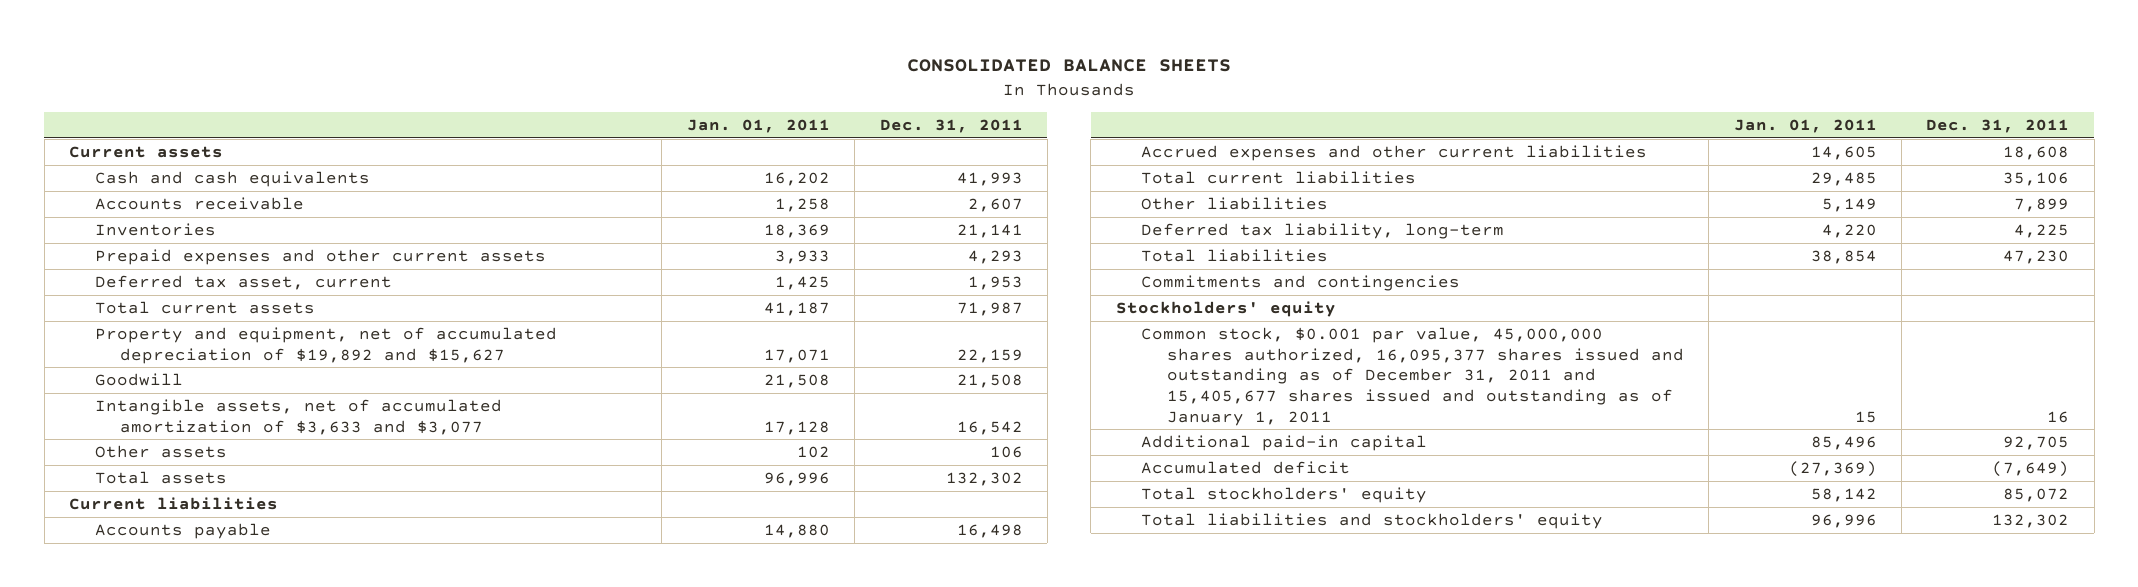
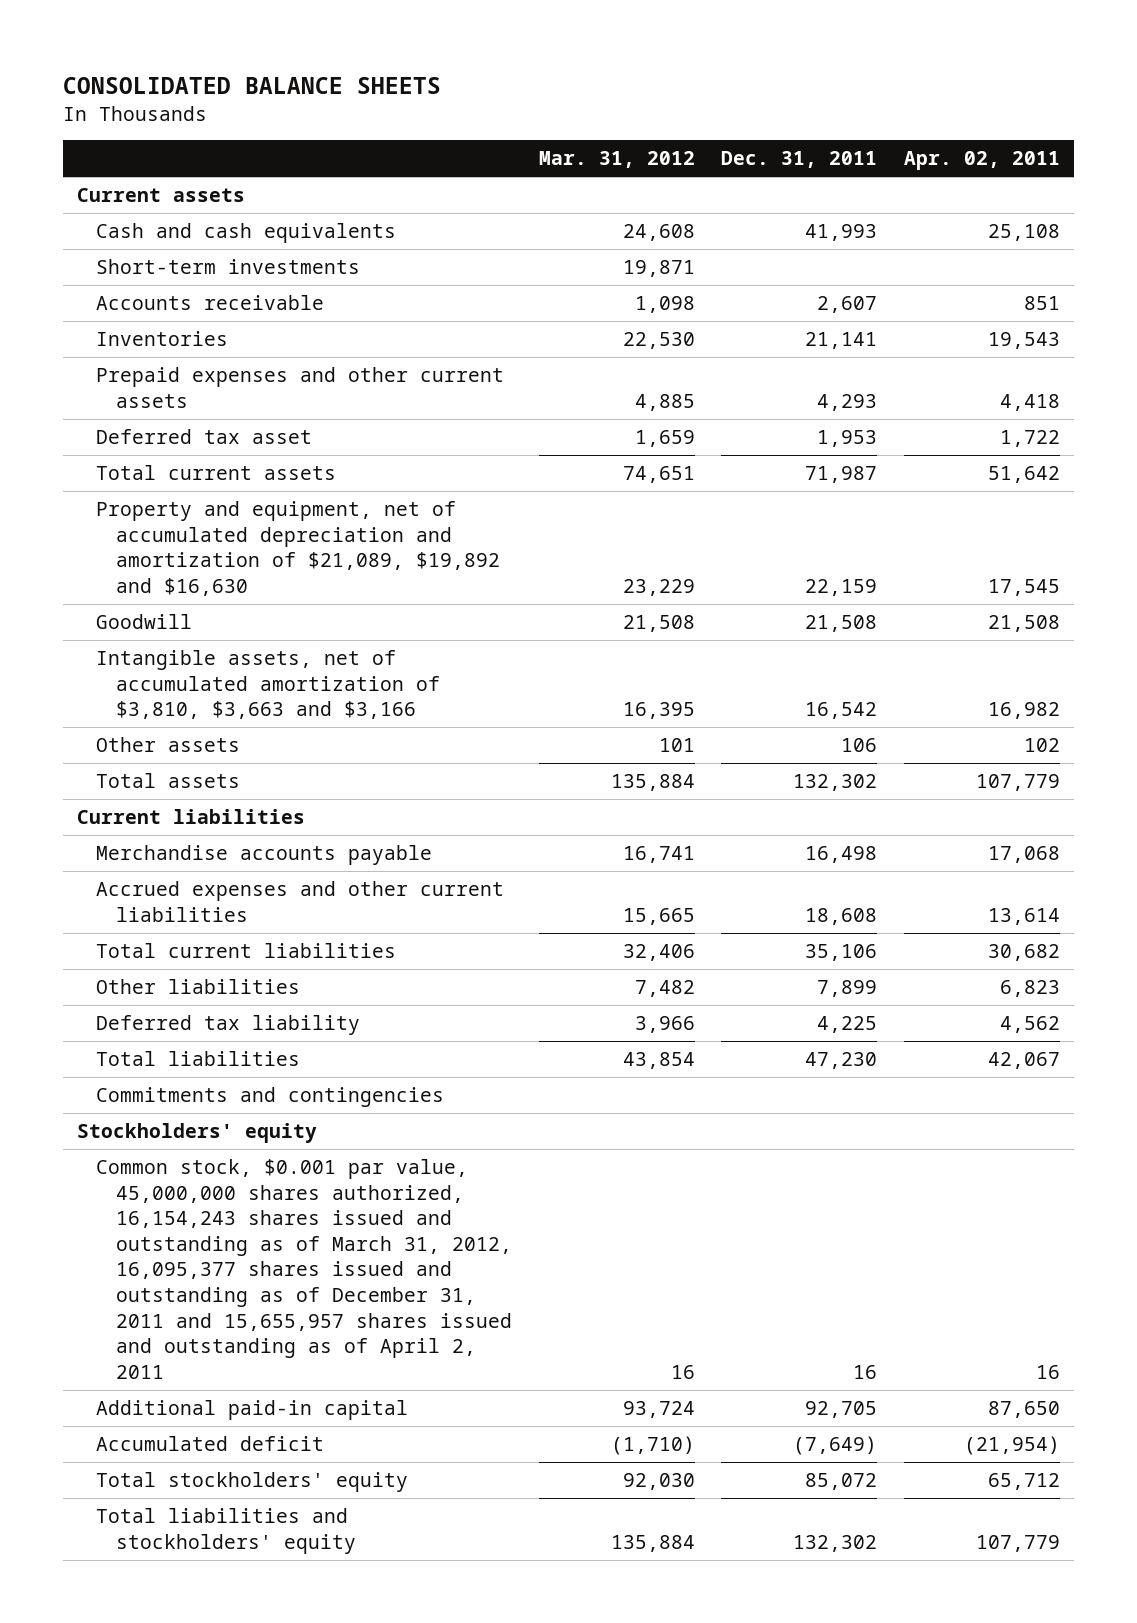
[686,119,830,134] Jan. 01, 2011 -> none
none -> [538,151,695,169] Mar. 31, 2012
none -> [904,151,1061,171] Apr. 02, 2011
none -> [96,259,361,275] Short-term investments
[94,274,392,290] Deferred tax asset, current -> [96,429,313,445] Deferred tax asset
[94,326,557,364] Property and equipment, net of accumulated depreciation of $19,892 and $15,627 -> [96,501,500,596] Property and equipment, net of accumulated depreciation and amortization of $21,089, $19,892 and $16,630
[94,398,502,435] Intangible assets, net of accumulated amortization of $3,633 and $3,077 -> [96,650,440,720] Intangible assets, net of accumulated amortization of $3,810, $3,663 and $3,166
[94,522,271,539] Accounts payable -> [96,845,433,866] Merchandise accounts payable
[1141,222,1505,239] Deferred tax liability, long-term -> [96,1015,361,1036] Deferred tax liability
[1141,326,1684,426] Common stock, $0.001 par value, 45,000,000 shares authorized, 16,095,377 shares issued and outstanding as of December 31, 2011 and 15,405,677 shares issued and outstanding as of January 1, 2011 -> [96,1159,512,1379] Common stock, $0.001 par value, 45,000,000 shares authorized, 16,154,243 shares issued and outstanding as of March 31, 2012, 16,095,377 shares issued and outstanding as of December 31, 2011 and 15,655,957 shares issued and outstanding as of April 2, 2011

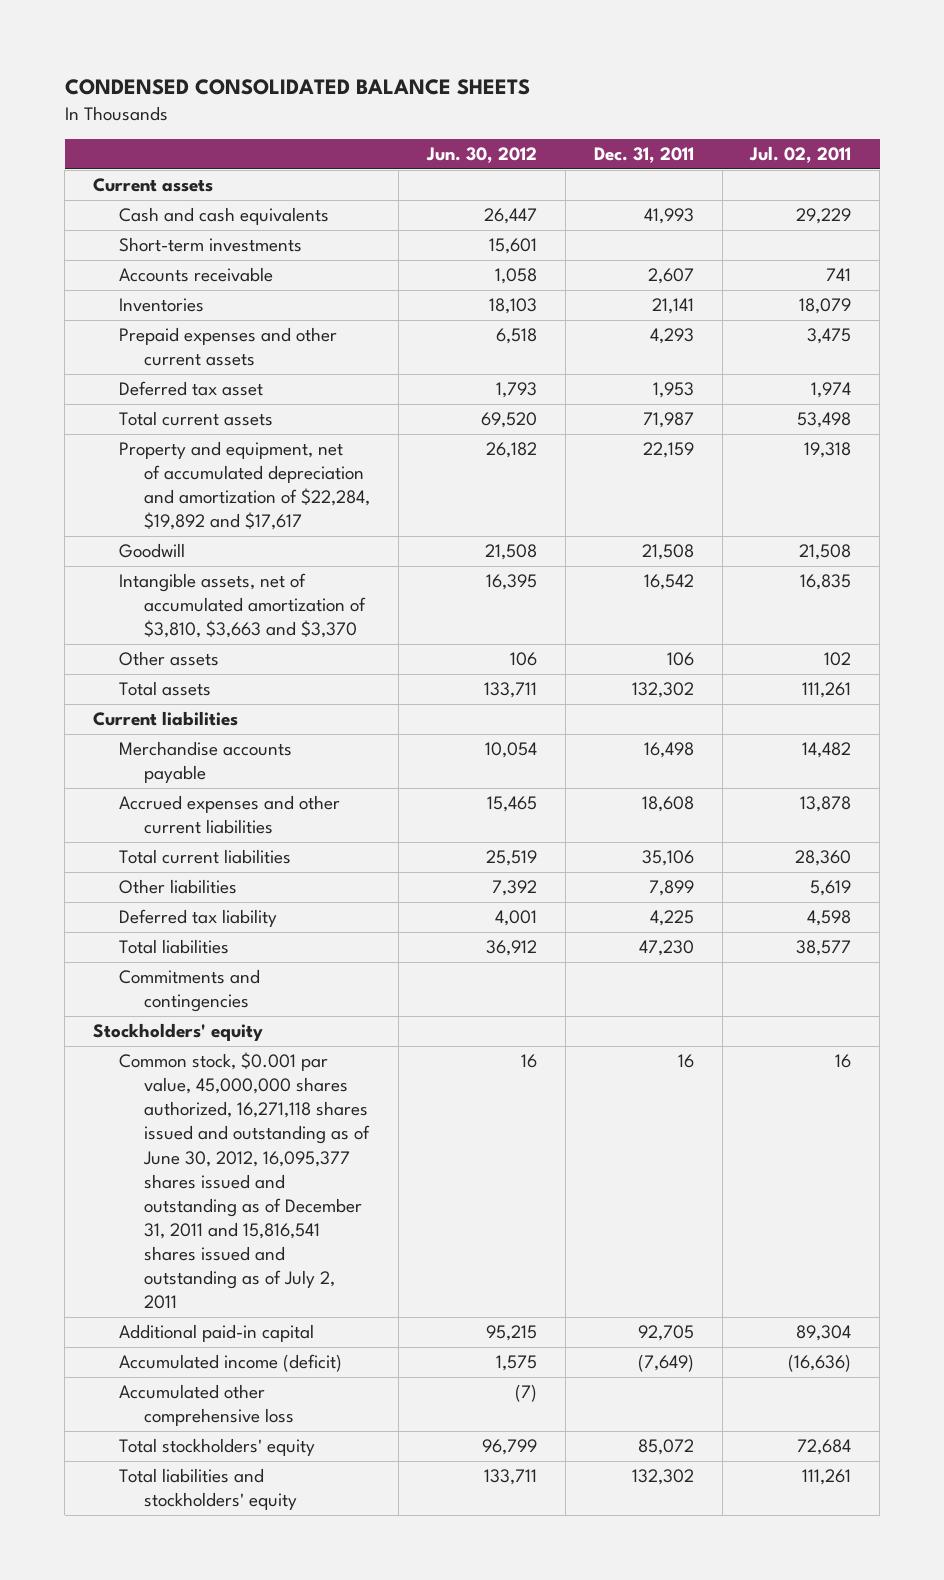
[63,76,442,94] CONSOLIDATED BALANCE SHEETS -> [64,79,530,96] CONDENSED CONSOLIDATED BALANCE SHEETS
[538,151,695,169] Mar. 31, 2012 -> none
[904,151,1061,171] Apr. 02, 2011 -> none
none -> [425,147,537,164] Jun. 30, 2012
none -> [749,146,852,164] Jul. 02, 2011
[96,501,500,596] Property and equipment, net of accumulated depreciation and amortization of $21,089, $19,892 and $16,630 -> [118,441,371,531] Property and equipment, net of accumulated depreciation and amortization of $22,284, $19,892 and $17,617
[96,650,440,720] Intangible assets, net of accumulated amortization of $3,810, $3,663 and $3,166 -> [118,573,367,639] Intangible assets, net of accumulated amortization of $3,810, $3,663 and $3,370
[96,1159,512,1379] Common stock, $0.001 par value, 45,000,000 shares authorized, 16,154,243 shares issued and outstanding as of March 31, 2012, 16,095,377 shares issued and outstanding as of December 31, 2011 and 15,655,957 shares issued and outstanding as of April 2, 2011 -> [118,1052,371,1310] Common stock, $0.001 par value, 45,000,000 shares authorized, 16,271,118 shares issued and outstanding as of June 30, 2012, 16,095,377 shares issued and outstanding as of December 31, 2011 and 15,816,541 shares issued and outstanding as of July 2, 2011
[96,1436,325,1452] Accumulated deficit -> [118,1354,342,1373] Accumulated income (deficit)
none -> [118,1384,295,1427] Accumulated other comprehensive loss

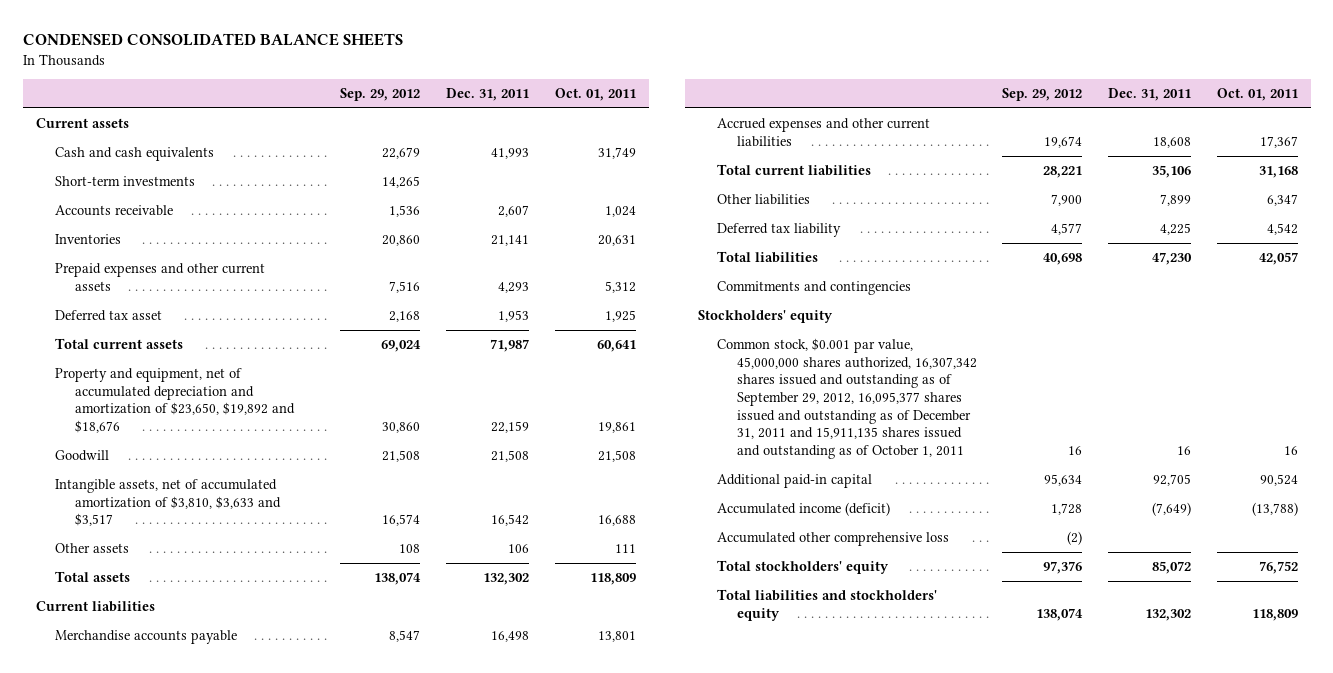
[425,147,537,164] Jun. 30, 2012 -> none
[749,146,852,164] Jul. 02, 2011 -> none
none -> [340,88,421,102] Sep. 29, 2012
none -> [554,88,636,102] Oct. 01, 2011
[118,441,371,531] Property and equipment, net of accumulated depreciation and amortization of $22,284, $19,892 and $17,617 -> [55,368,295,434] Property and equipment, net of accumulated depreciation and amortization of $23,650, $19,892 and $18,676
[118,573,367,639] Intangible assets, net of accumulated amortization of $3,810, $3,663 and $3,370 -> [55,479,281,527] Intangible assets, net of accumulated amortization of $3,810, $3,633 and $3,517
[118,1052,371,1310] Common stock, $0.001 par value, 45,000,000 shares authorized, 16,271,118 shares issued and outstanding as of June 30, 2012, 16,095,377 shares issued and outstanding as of December 31, 2011 and 15,816,541 shares issued and outstanding as of July 2, 2011 -> [717,338,977,460] Common stock, $0.001 par value, 45,000,000 shares authorized, 16,307,342 shares issued and outstanding as of September 29, 2012, 16,095,377 shares issued and outstanding as of December 31, 2011 and 15,911,135 shares issued and outstanding as of October 1, 2011

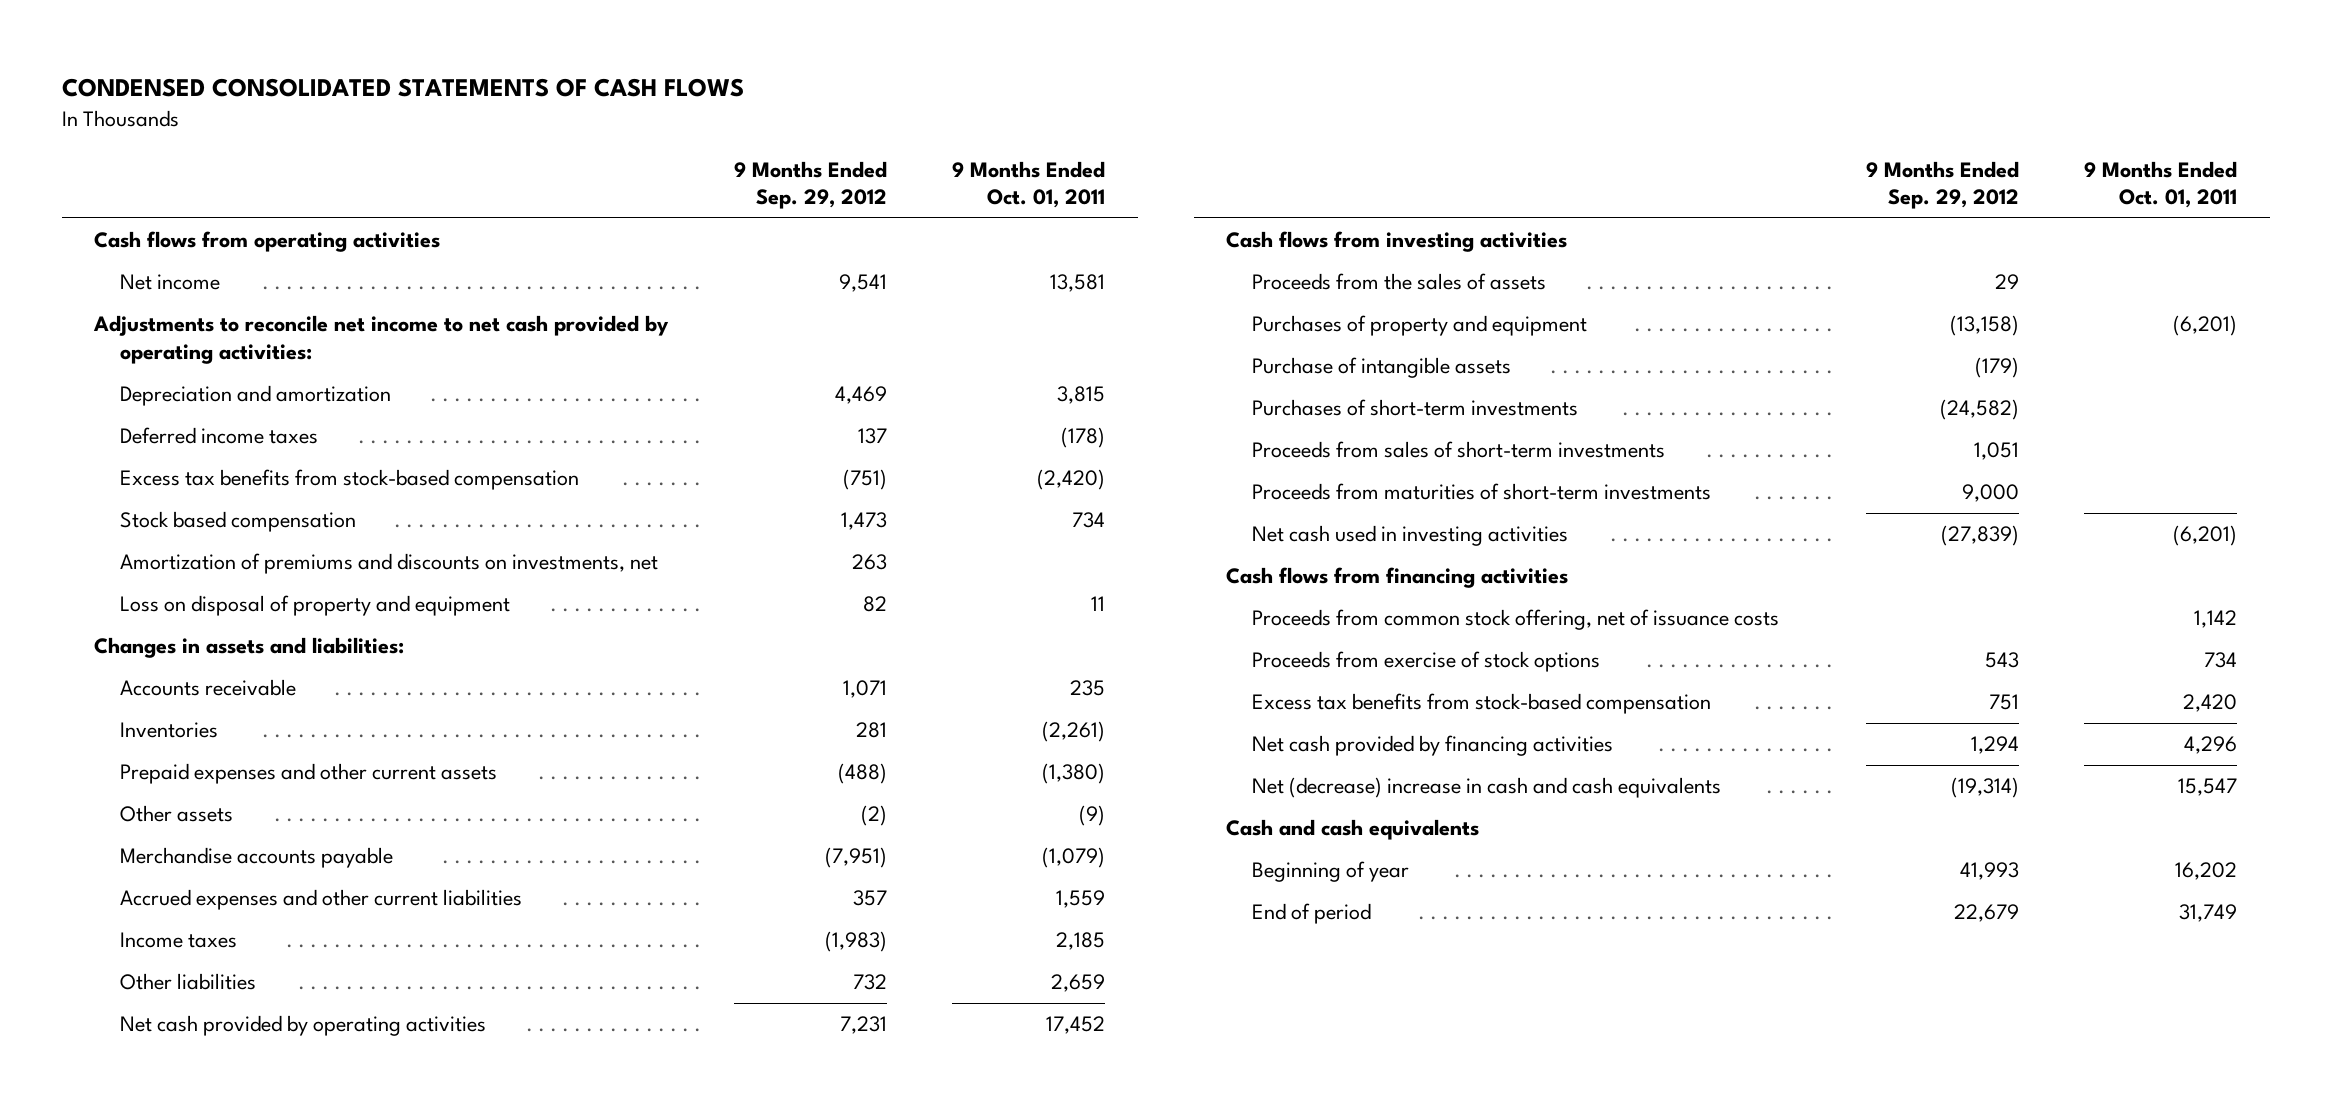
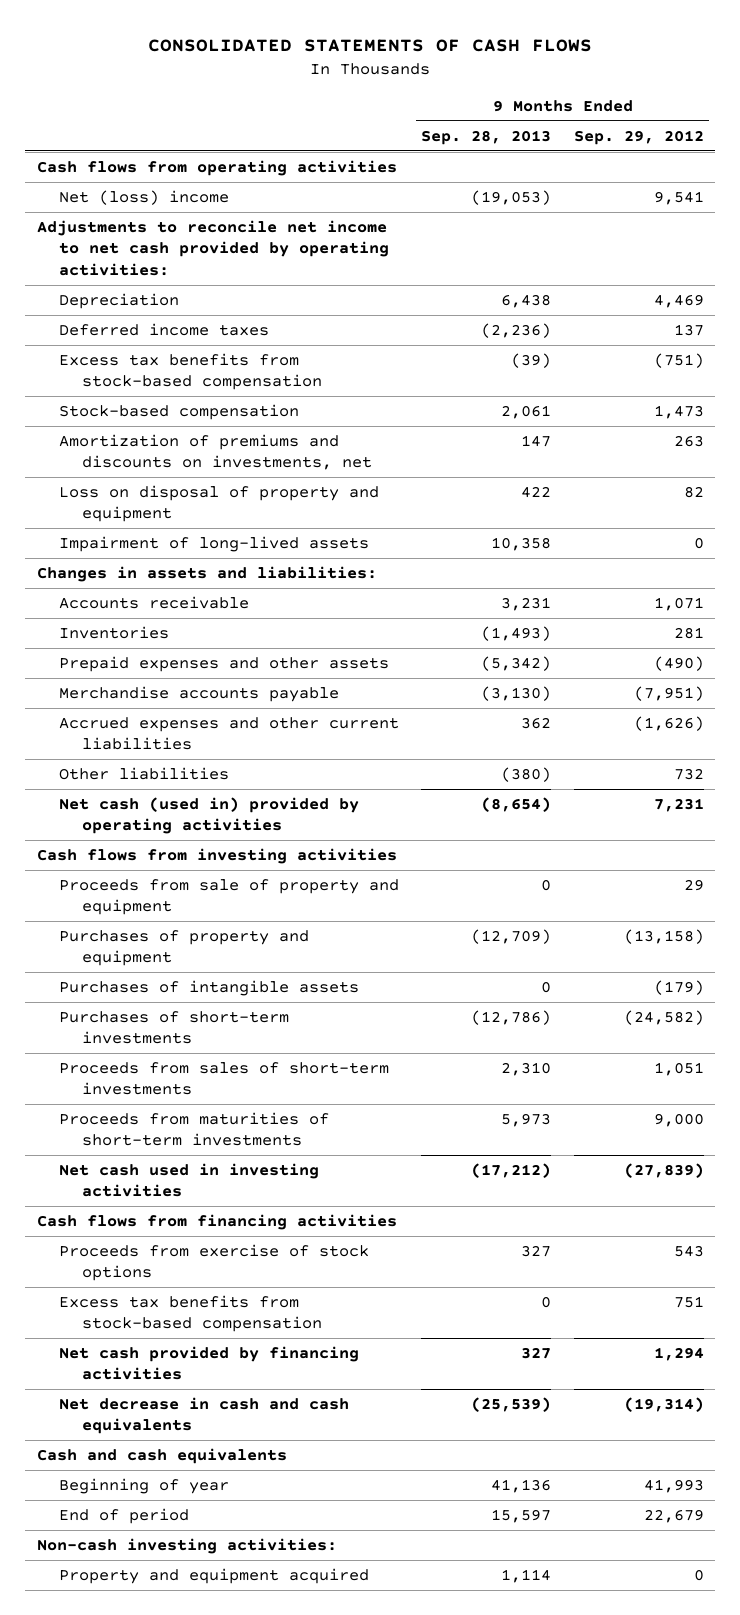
[61,78,744,98] CONDENSED CONSOLIDATED STATEMENTS OF CASH FLOWS -> [148,39,593,53] CONSOLIDATED STATEMENTS OF CASH FLOWS
[952,160,1106,209] 9 Months Ended Oct. 01, 2011 -> none
none -> [421,129,552,145] Sep. 28, 2013
[120,274,221,291] Net income -> [59,189,230,205] Net (loss) income
[120,385,392,407] Depreciation and amortization -> [59,292,180,309] Depreciation
[120,511,357,533] Stock based compensation -> [59,403,300,420] Stock-based compensation
none -> [59,535,370,552] Impairment of long-lived assets
[120,805,234,823] Other assets -> none
[120,763,498,785] Prepaid expenses and other current assets -> [59,655,390,672] Prepaid expenses and other assets
[837,763,887,785] (488) -> [653,655,704,671] (490)
[120,932,238,949] Income taxes -> none
[852,890,887,907] 357 -> [633,715,704,731] (1,626)
[120,1015,487,1037] Net cash provided by operating activities -> [59,796,360,835] Net cash (used in) provided by operating activities
[1251,273,1546,291] Proceeds from the sales of assets -> [59,878,400,916] Proceeds from sale of property and equipment
[1251,357,1511,379] Purchase of intangible assets -> [59,979,360,996] Purchases of intangible assets
[1251,609,1779,631] Proceeds from common stock offering, net of issuance costs -> none
[1251,777,1721,799] Net (decrease) increase in cash and cash equivalents -> [59,1396,350,1435] Net decrease in cash and cash equivalents
none -> [36,1537,337,1554] Non-cash investing activities:
none -> [59,1567,370,1584] Property and equipment acquired

